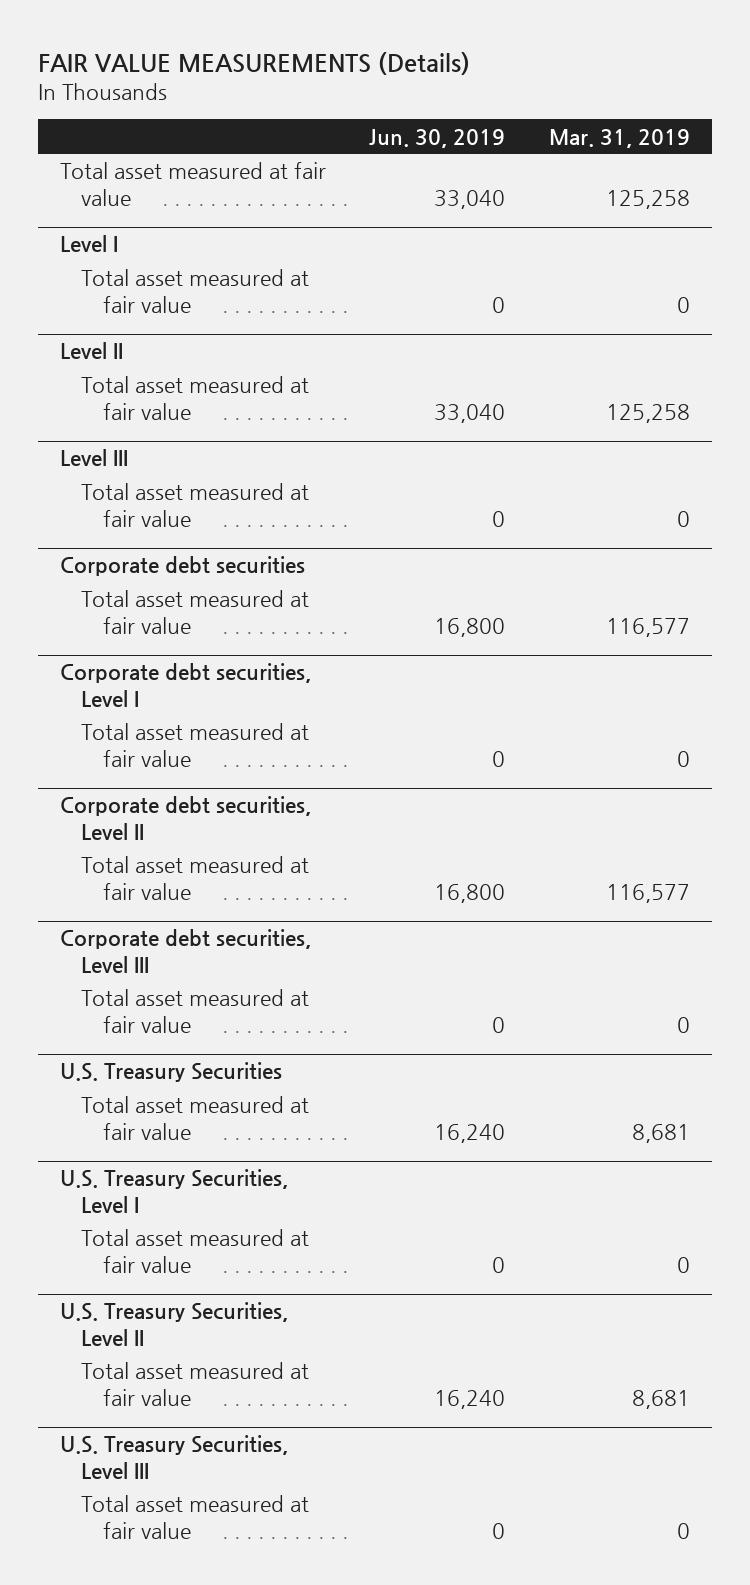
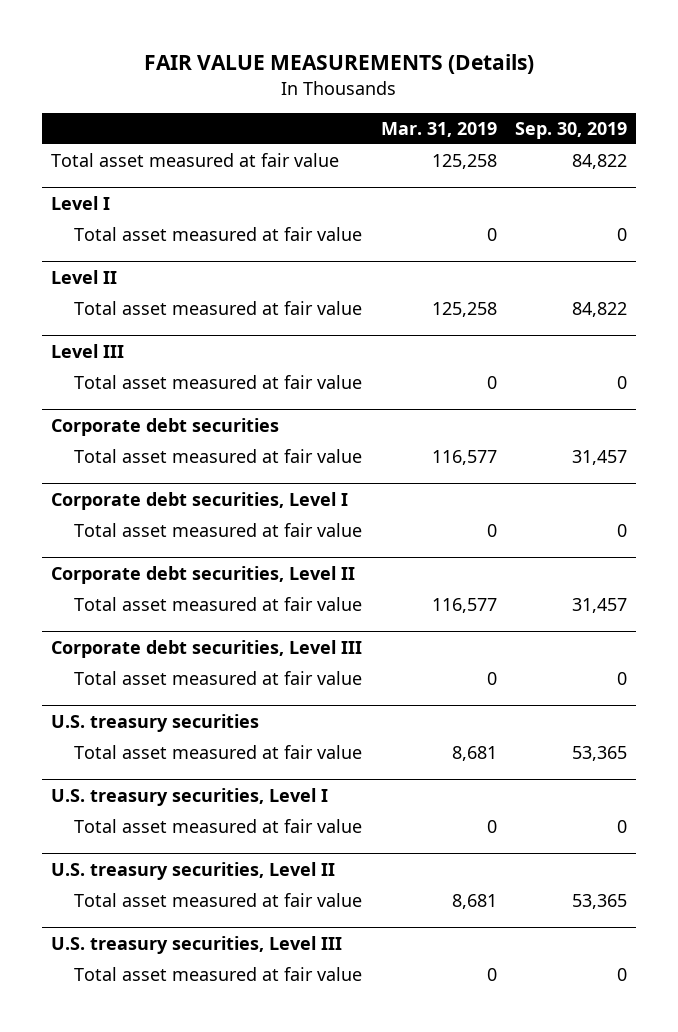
[369,128,506,148] Jun. 30, 2019 -> none
none -> [514,121,627,139] Sep. 30, 2019
[60,1062,283,1083] U.S. Treasury Securities -> [50,713,259,732] U.S. treasury securities
[60,1169,289,1213] U.S. Treasury Securities, Level I -> [50,787,328,806] U.S. treasury securities, Level I
[60,1302,289,1346] U.S. Treasury Securities, Level II -> [50,861,335,880] U.S. treasury securities, Level II
[60,1435,289,1479] U.S. Treasury Securities, Level III -> [50,935,342,954] U.S. treasury securities, Level III

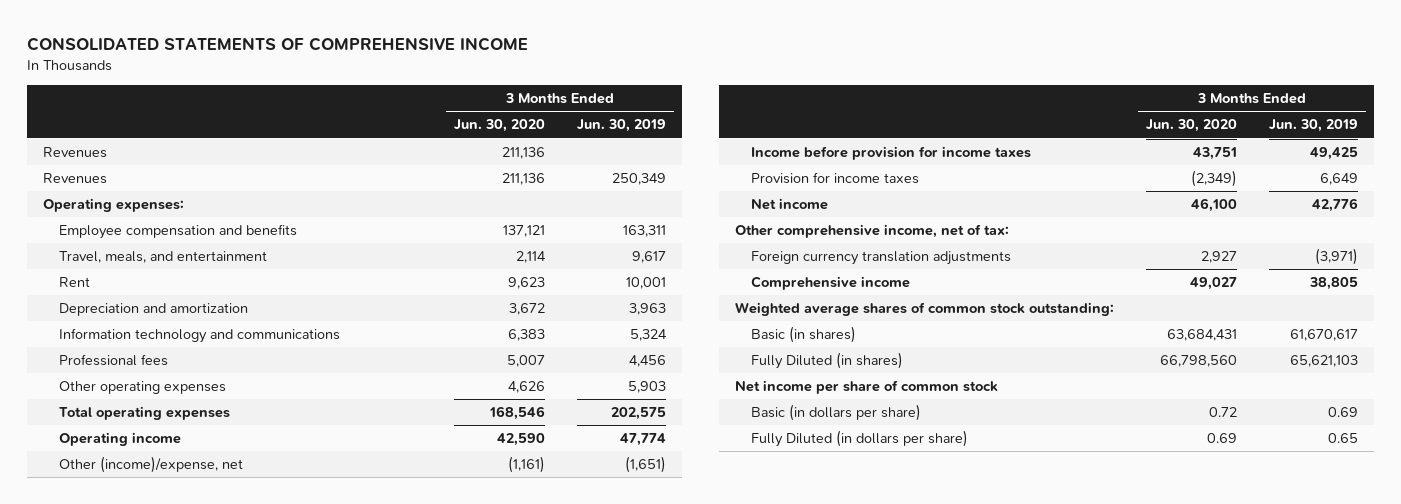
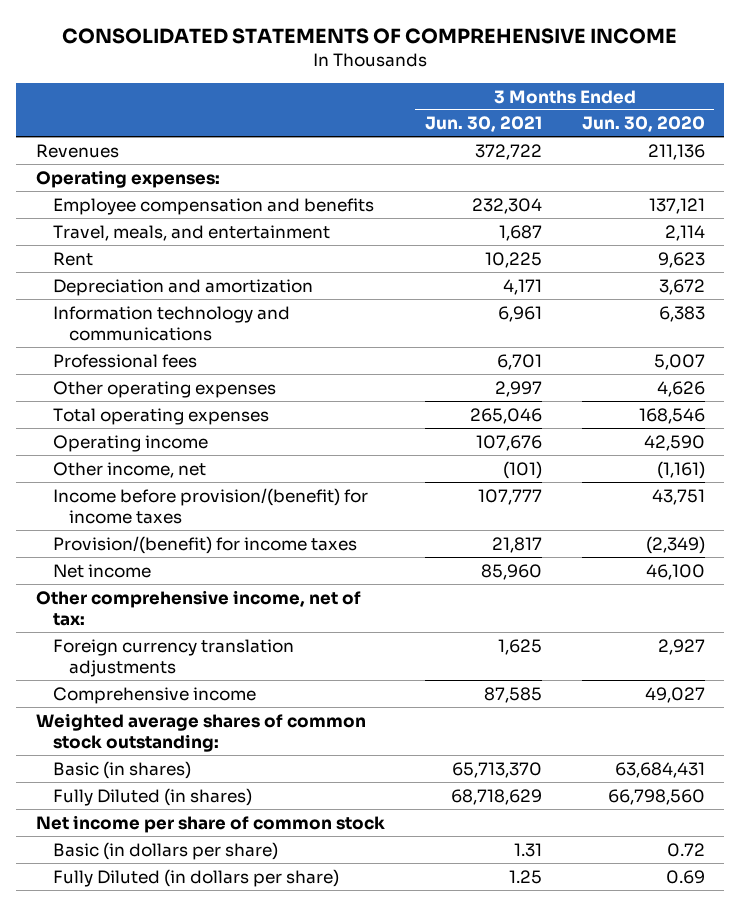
[577,119,667,133] Jun. 30, 2019 -> none
none -> [424,116,542,133] Jun. 30, 2021
[43,173,108,185] Revenues -> none
[59,456,244,474] Other (income)/expense, net -> [52,461,206,478] Other income, net
[750,146,1031,161] Income before provision for income taxes -> [52,487,368,524] Income before provision/(benefit) for income taxes
[750,172,919,185] Provision for income taxes -> [52,535,357,554] Provision/(benefit) for income taxes

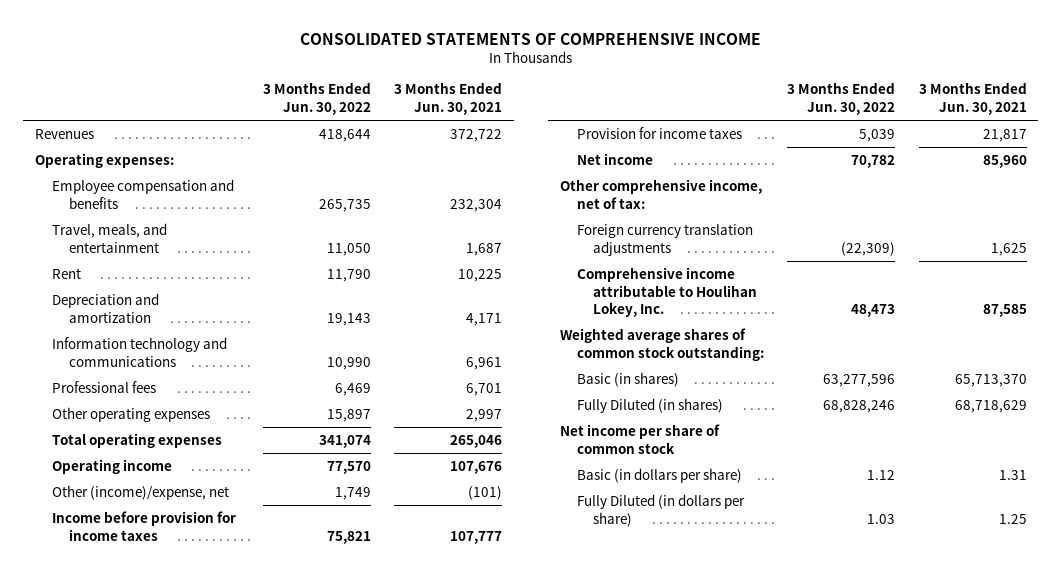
[581,116,705,133] Jun. 30, 2020 -> none
none -> [262,82,371,116] 3 Months Ended Jun. 30, 2022
[52,461,206,478] Other income, net -> [52,484,230,500] Other (income)/expense, net
[52,487,368,524] Income before provision/(benefit) for income taxes -> [52,510,237,541] Income before provision for income taxes
[52,535,357,554] Provision/(benefit) for income taxes -> [576,126,742,139] Provision for income taxes
[52,686,256,704] Comprehensive income -> [576,266,758,318] Comprehensive income attributable to Houlihan Lokey, Inc.

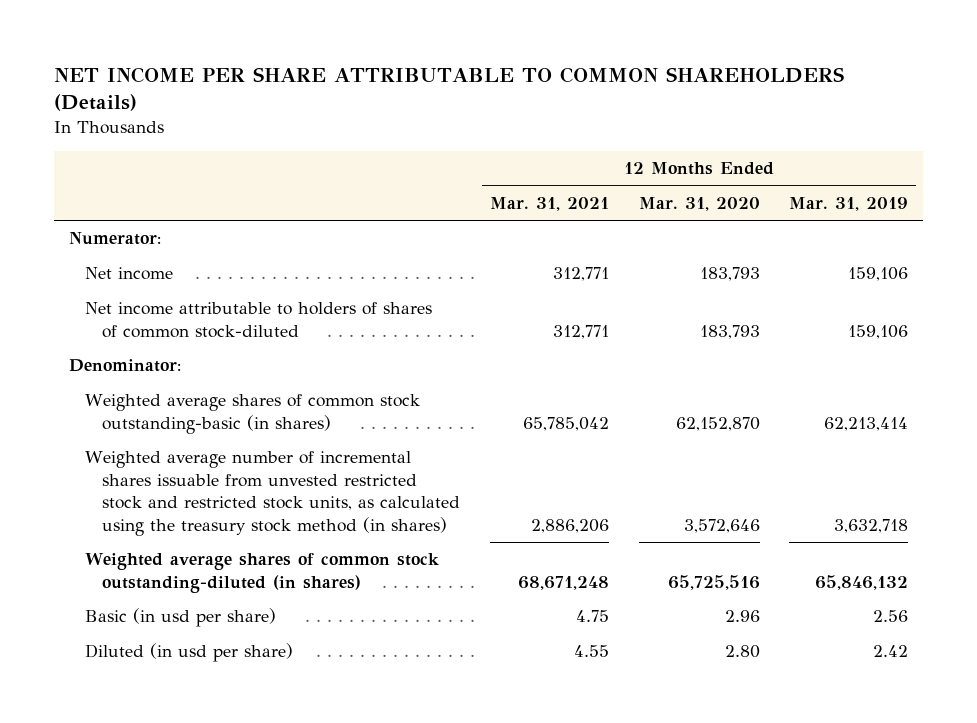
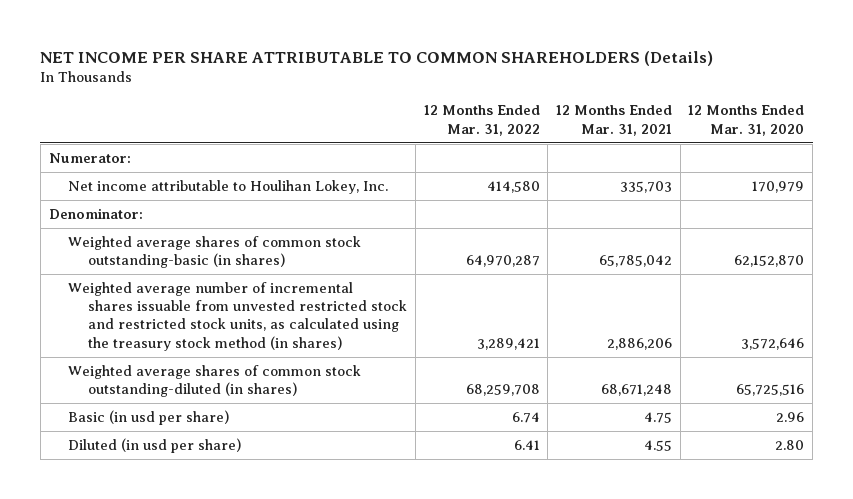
[789,196,909,211] Mar. 31, 2019 -> none
none -> [423,105,540,136] 12 Months Ended Mar. 31, 2022
[85,267,174,281] Net income -> none
[85,302,433,338] Net income attributable to holders of shares of common stock-diluted -> none
none -> [68,179,389,194] Net income attributable to Houlihan Lokey, Inc.

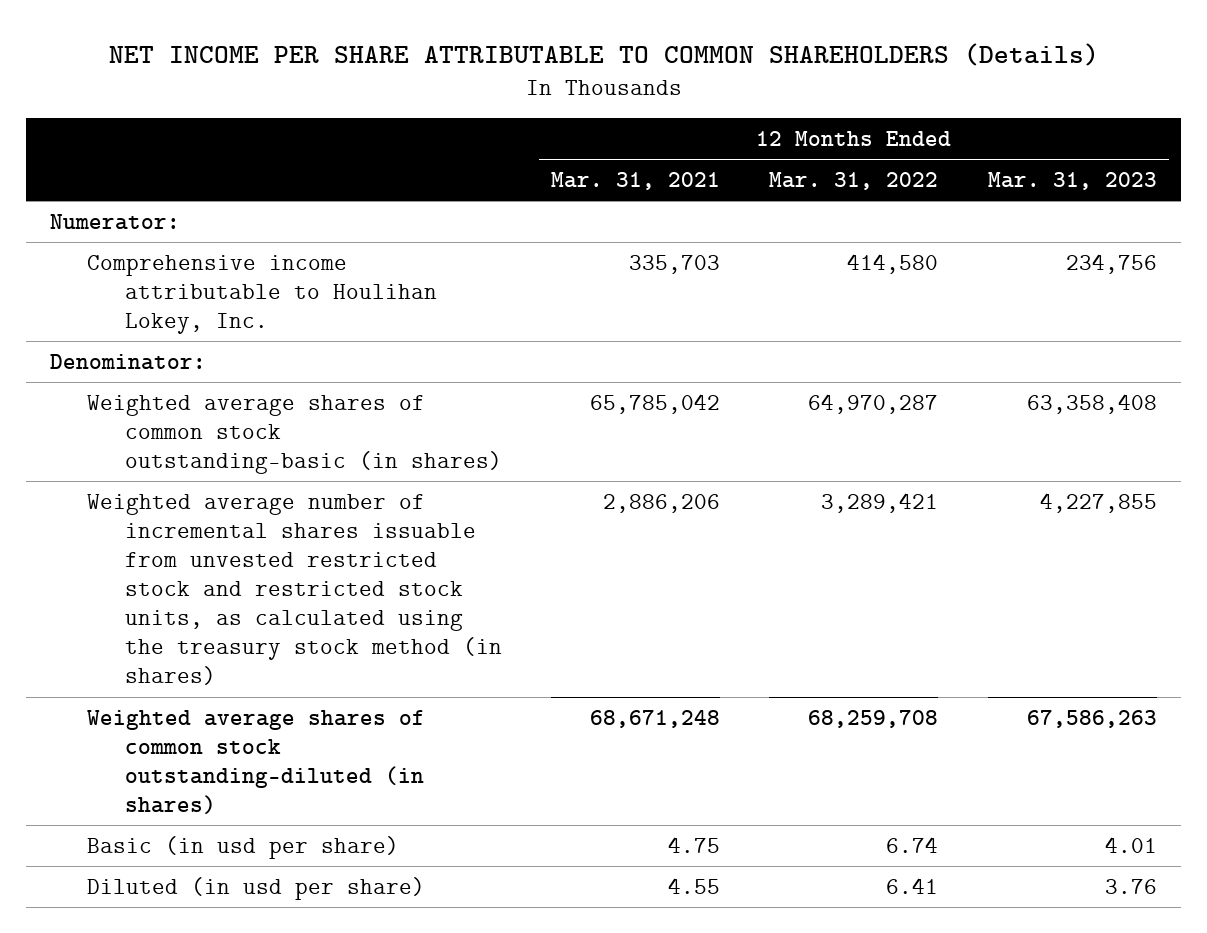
[688,105,805,136] 12 Months Ended Mar. 31, 2020 -> none
none -> [987,172,1157,191] Mar. 31, 2023
[68,179,389,194] Net income attributable to Houlihan Lokey, Inc. -> [87,254,437,334] Comprehensive income attributable to Houlihan Lokey, Inc.

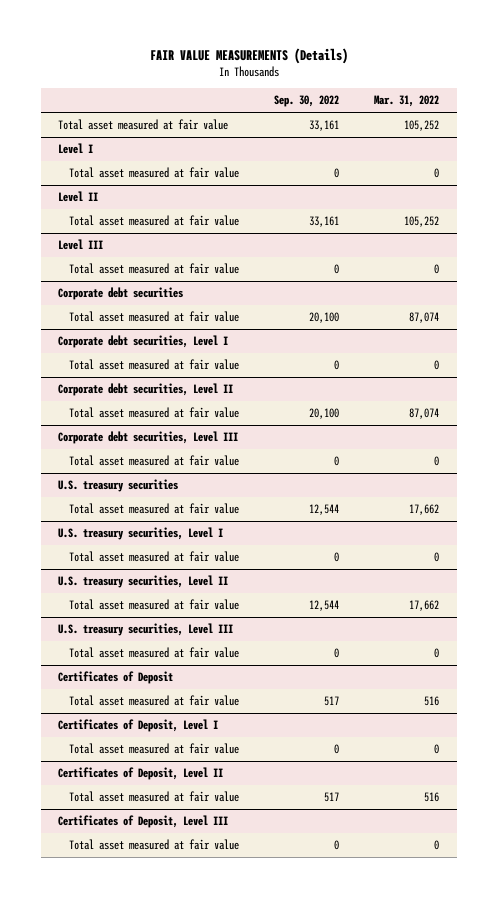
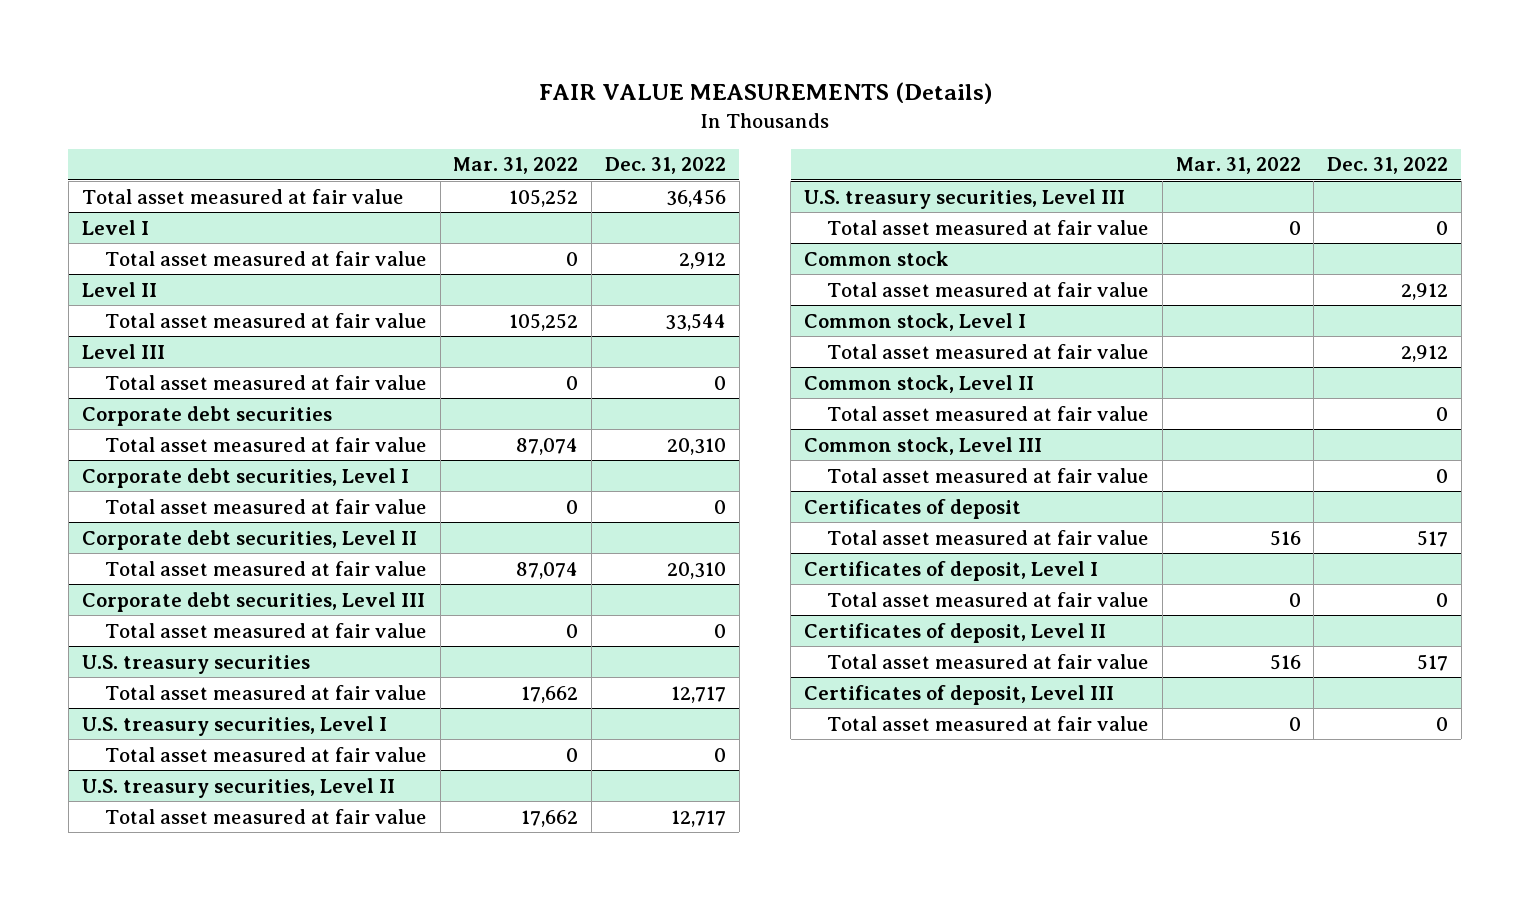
[273,95,339,108] Sep. 30, 2022 -> none
none -> [604,157,726,175] Dec. 31, 2022
none -> [803,250,949,266] Common stock
none -> [827,281,1150,297] Total asset measured at fair value
none -> [803,312,1026,331] Common stock, Level I
none -> [827,343,1150,359] Total asset measured at fair value
none -> [803,374,1034,393] Common stock, Level II
none -> [827,405,1150,421] Total asset measured at fair value
none -> [803,436,1042,455] Common stock, Level III
none -> [827,467,1150,483] Total asset measured at fair value
[58,671,174,685] Certificates of Deposit -> [803,498,1021,519] Certificates of deposit
[58,719,219,733] Certificates of Deposit, Level I -> [803,560,1098,581] Certificates of deposit, Level I
[58,767,224,781] Certificates of Deposit, Level II -> [803,622,1106,643] Certificates of deposit, Level II
[58,815,229,829] Certificates of Deposit, Level III -> [803,684,1114,705] Certificates of deposit, Level III

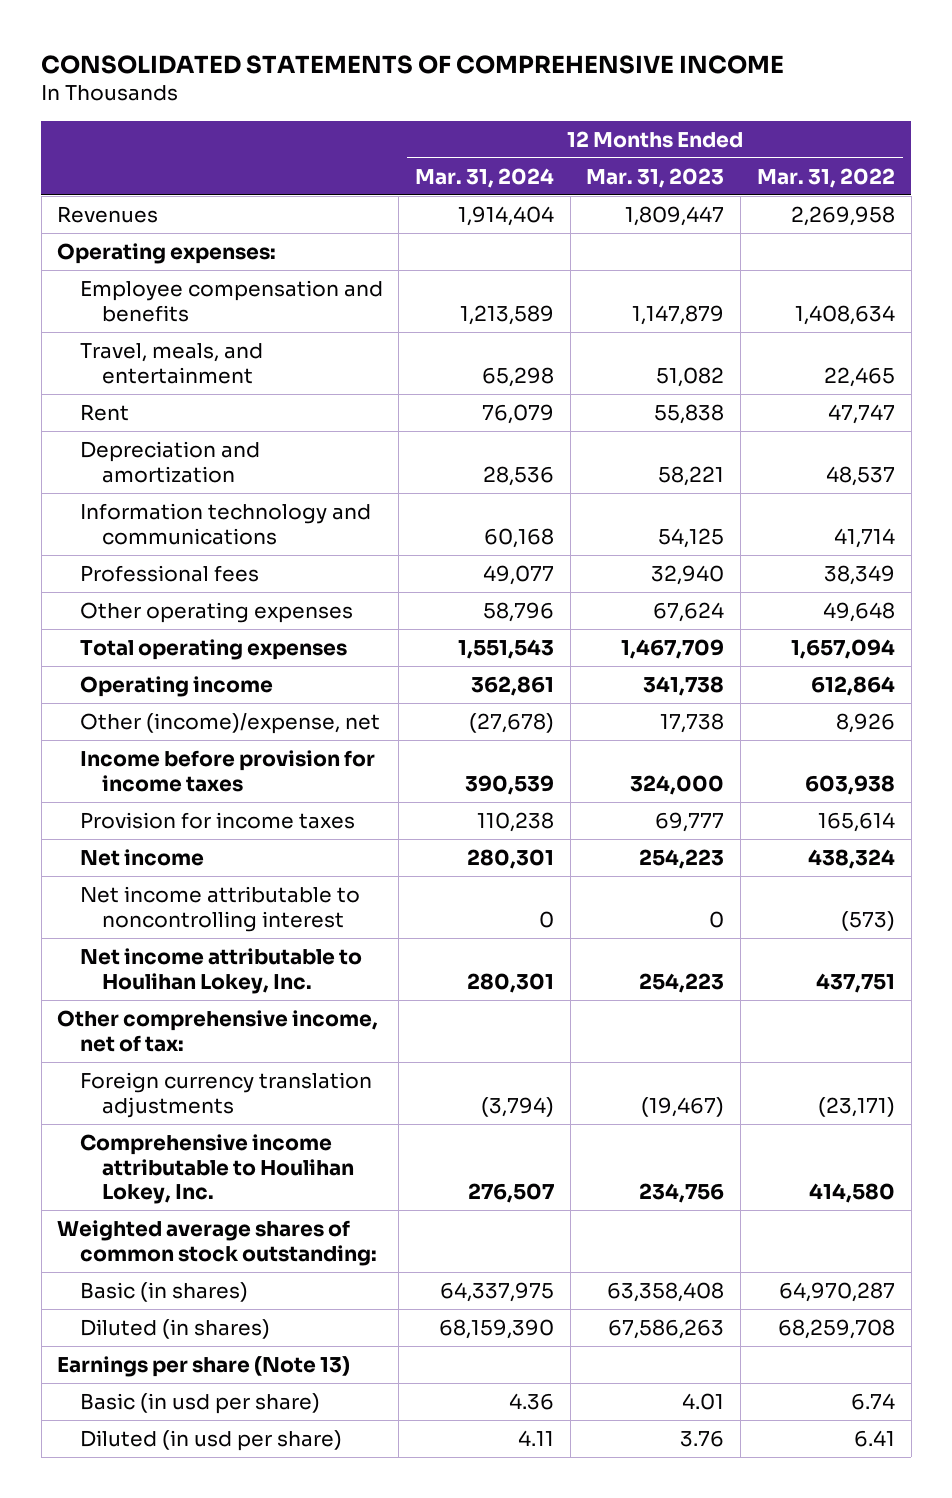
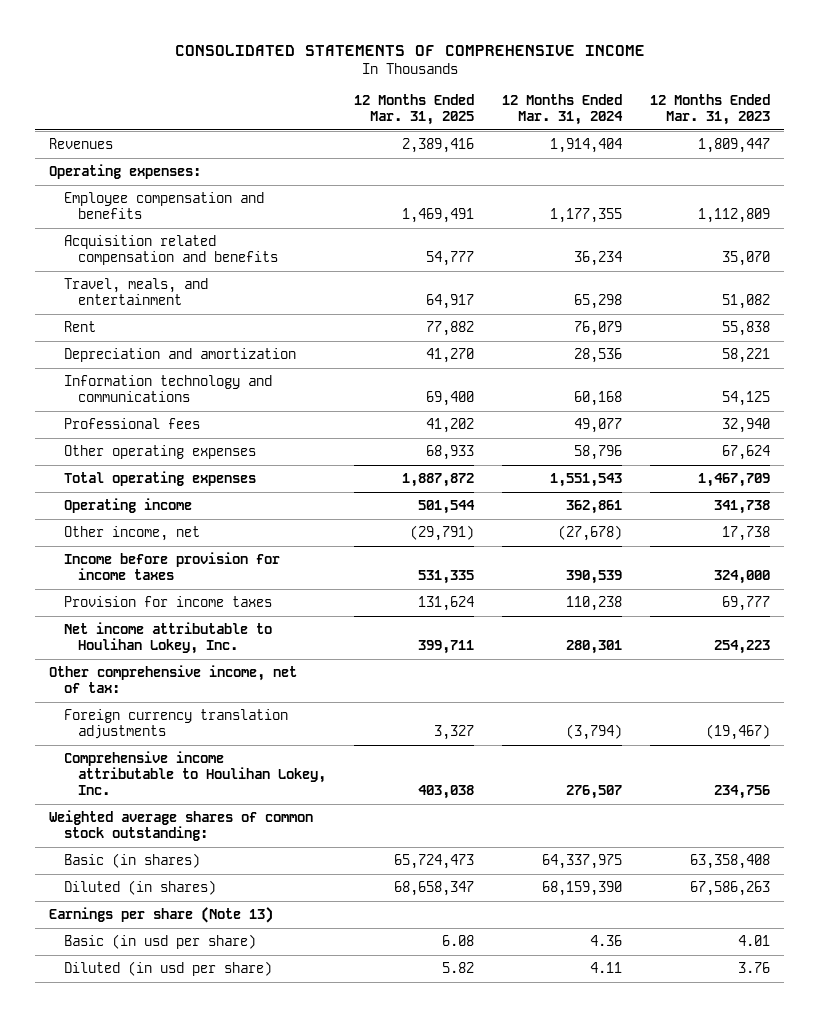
[756,167,895,188] Mar. 31, 2022 -> none
none -> [354,93,475,126] 12 Months Ended Mar. 31, 2025
[460,304,555,325] 1,213,589 -> [550,208,623,224] 1,177,355
[632,304,725,325] 1,147,879 -> [698,208,771,224] 1,112,809
none -> [63,234,279,266] Acquisition related compensation and benefits
[79,712,380,734] Other (income)/expense, net -> [63,525,200,541] Other income, net
[79,848,204,866] Net income -> none
[79,885,360,932] Net income attributable to noncontrolling interest -> none

